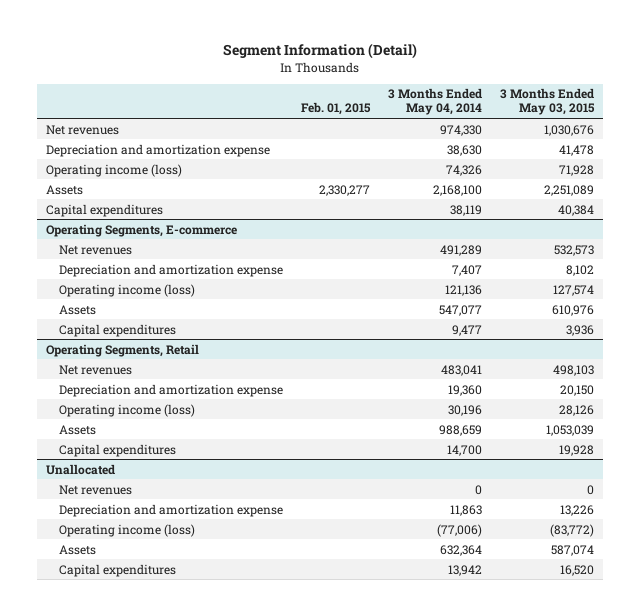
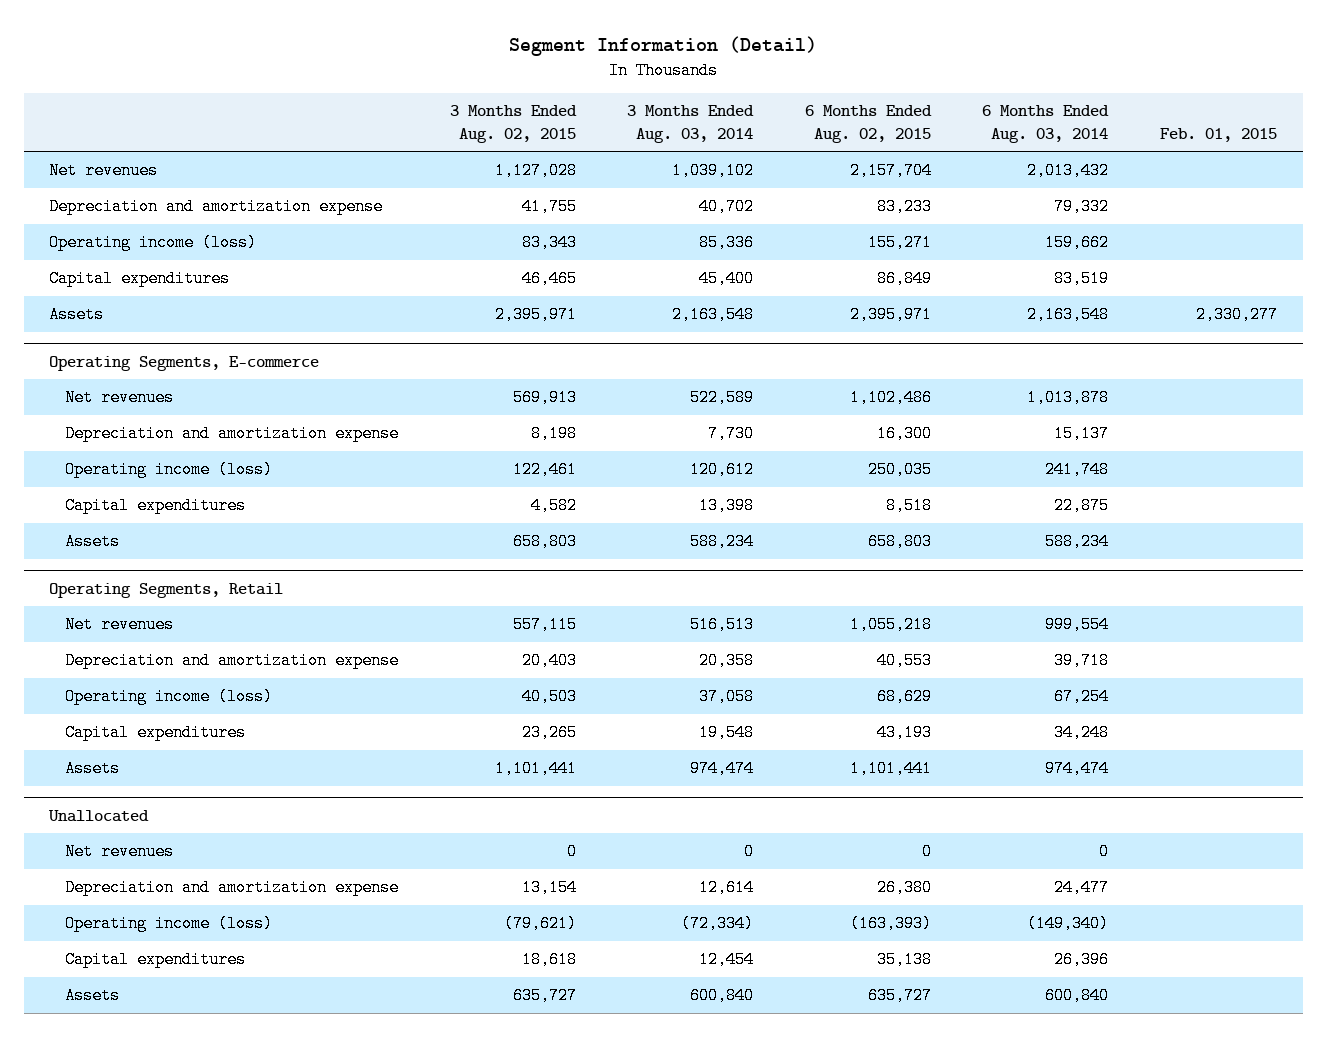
[387,88,482,116] 3 Months Ended May 04, 2014 -> none
[499,88,595,116] 3 Months Ended May 03, 2015 -> none
none -> [449,105,577,143] 3 Months Ended Aug. 02, 2015
none -> [627,105,755,143] 3 Months Ended Aug. 03, 2014
none -> [804,105,932,143] 6 Months Ended Aug. 02, 2015
none -> [982,105,1110,143] 6 Months Ended Aug. 03, 2014
[45,184,83,195] Assets -> [49,306,105,324] Assets
[59,304,97,315] Assets -> [64,533,120,551] Assets
[59,424,97,435] Assets -> [64,760,120,778] Assets
[59,544,97,555] Assets -> [64,987,120,1005] Assets

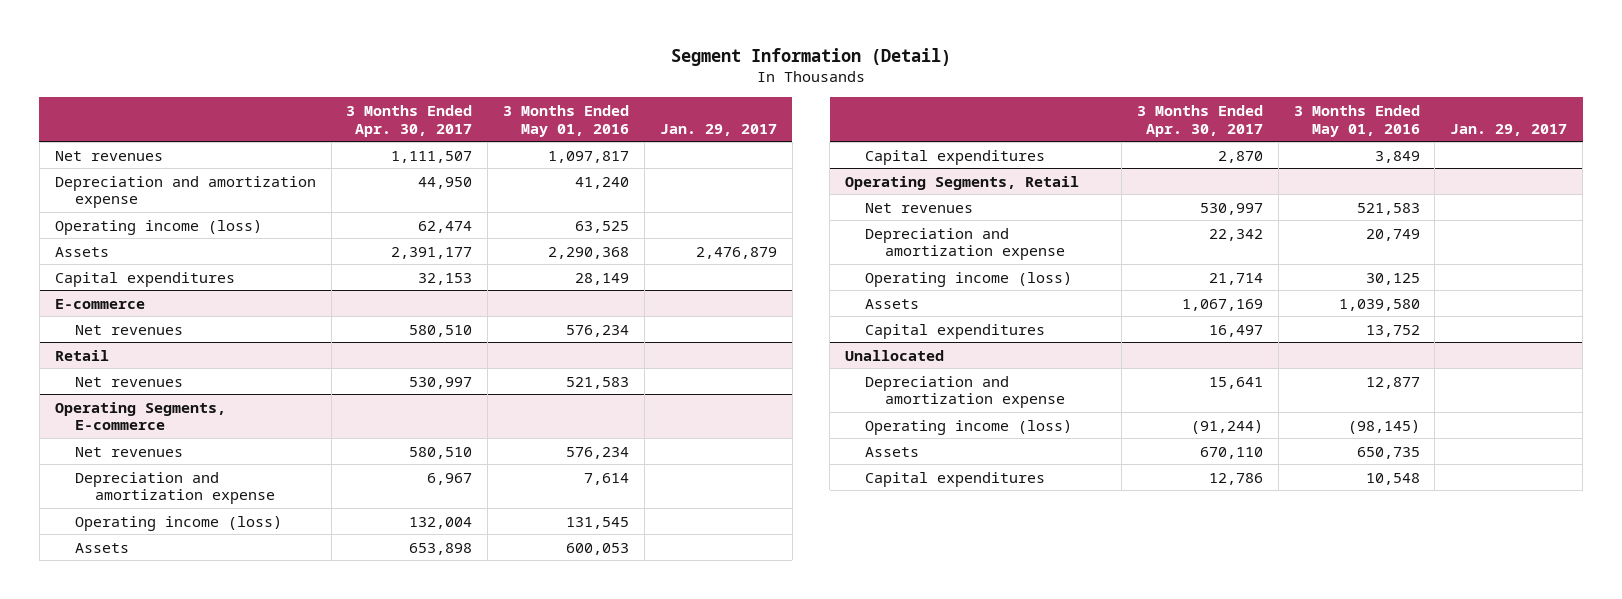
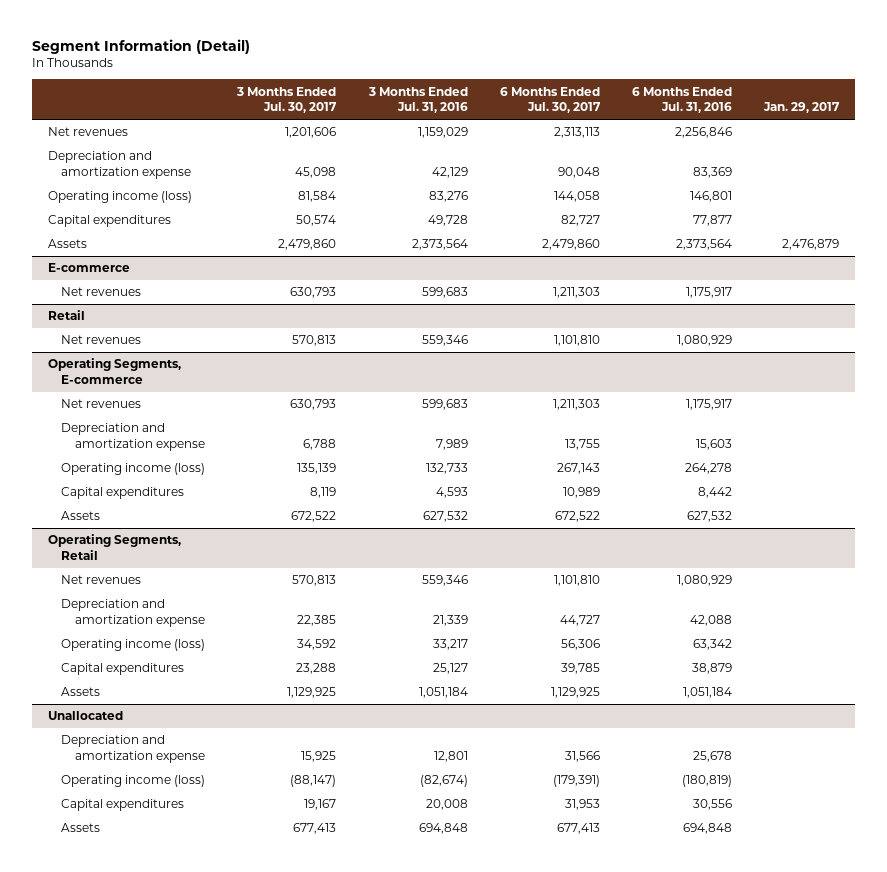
[346,104,473,137] 3 Months Ended Apr. 30, 2017 -> none
[503,104,630,137] 3 Months Ended May 01, 2016 -> none
none -> [236,86,338,114] 3 Months Ended Jul. 30, 2017
none -> [367,86,468,114] 3 Months Ended Jul. 31, 2016
none -> [499,86,601,114] 6 Months Ended Jul. 30, 2017
none -> [631,86,732,114] 6 Months Ended Jul. 31, 2016
[54,246,109,257] Assets -> [47,239,87,249] Assets
[74,542,129,553] Assets -> [61,511,101,521] Assets
[865,298,920,309] Assets -> [61,687,101,697] Assets
[865,446,920,457] Assets -> [61,823,101,833] Assets

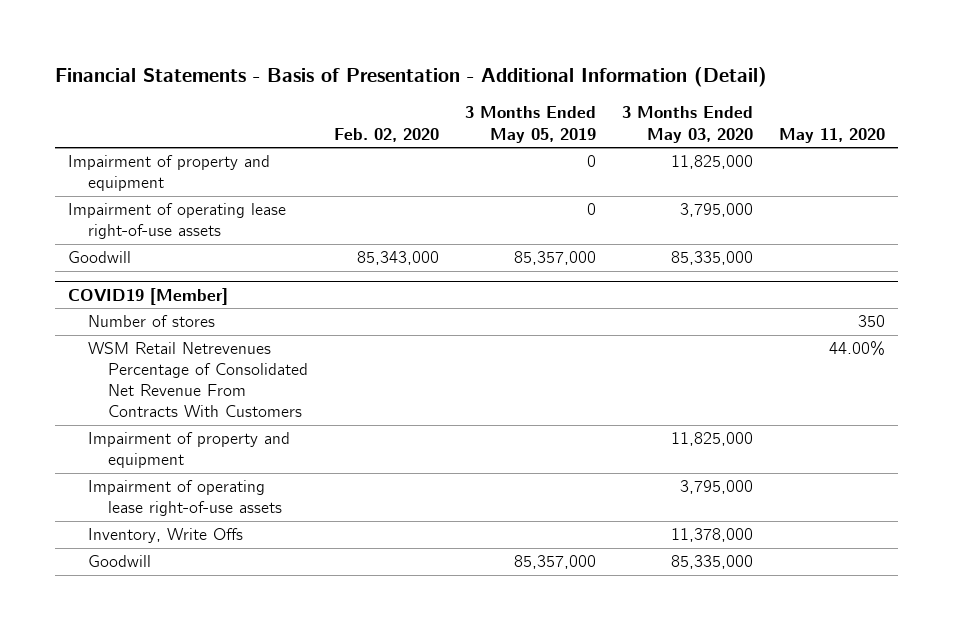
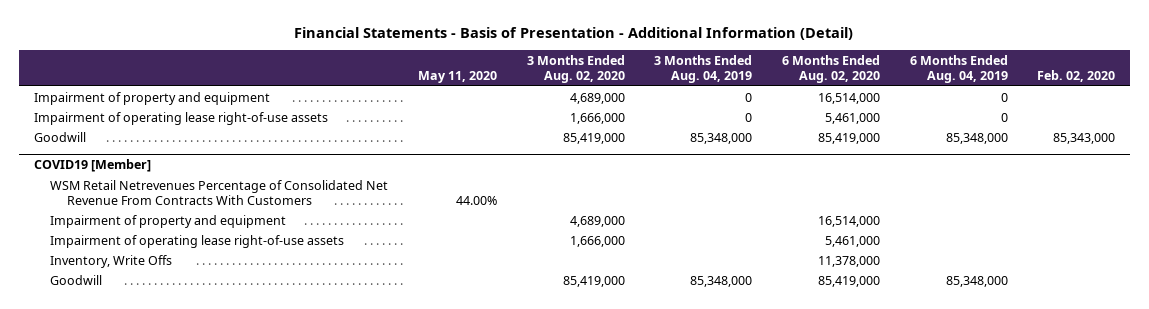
[464,106,596,143] 3 Months Ended May 05, 2019 -> none
[621,106,753,143] 3 Months Ended May 03, 2020 -> none
none -> [526,55,625,84] 3 Months Ended Aug. 02, 2020
none -> [654,55,753,84] 3 Months Ended Aug. 04, 2019
none -> [781,55,880,84] 6 Months Ended Aug. 02, 2020
none -> [909,55,1008,84] 6 Months Ended Aug. 04, 2019
[87,315,215,328] Number of stores -> none

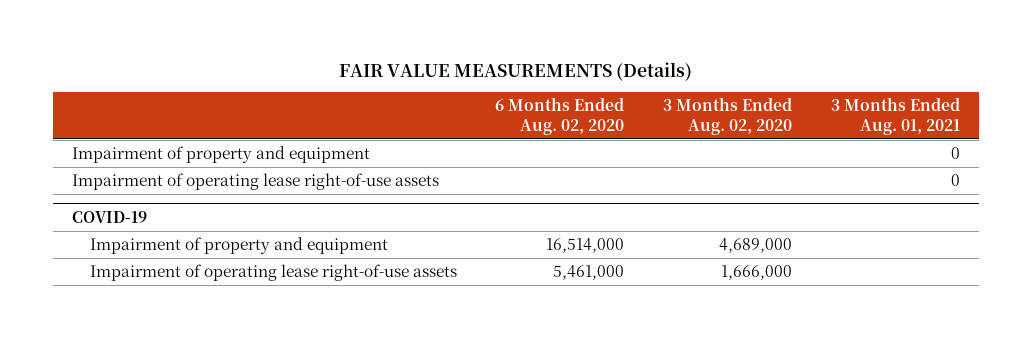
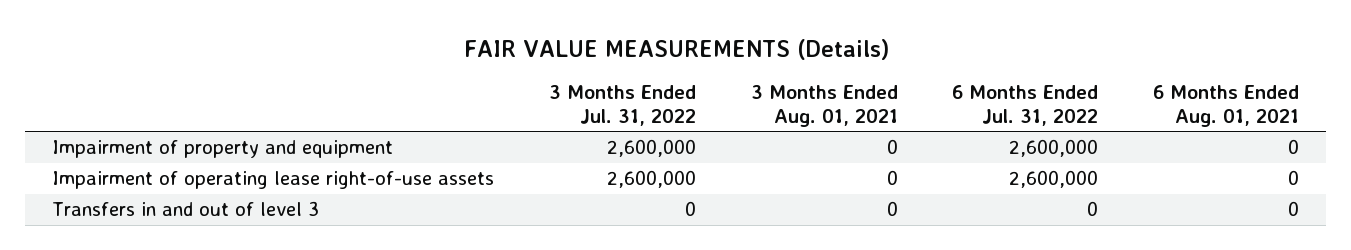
[495,97,625,135] 6 Months Ended Aug. 02, 2020 -> none
[662,97,792,135] 3 Months Ended Aug. 02, 2020 -> none
none -> [549,85,697,126] 3 Months Ended Jul. 31, 2022
none -> [952,85,1099,126] 6 Months Ended Jul. 31, 2022
none -> [1152,85,1299,127] 6 Months Ended Aug. 01, 2021
[72,210,148,223] COVID-19 -> none
[89,237,388,255] Impairment of property and equipment -> none
[89,264,457,282] Impairment of operating lease right-of-use assets -> none
none -> [52,201,320,217] Transfers in and out of level 3

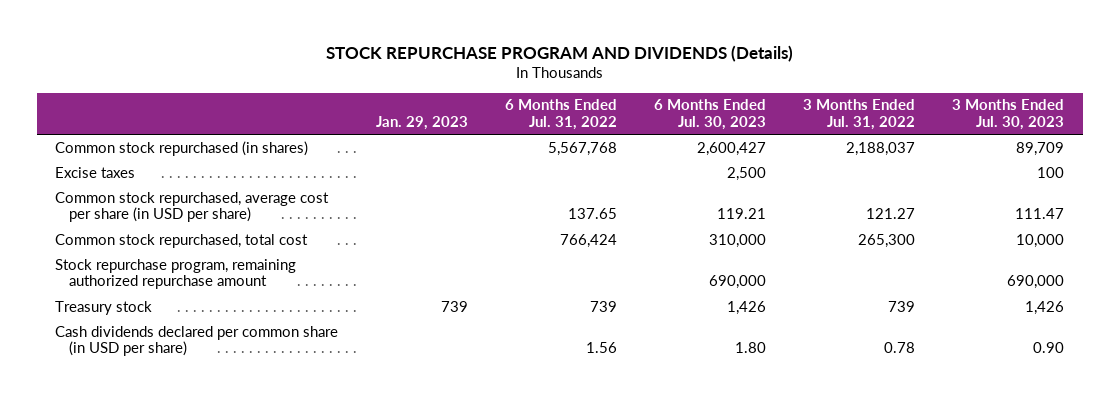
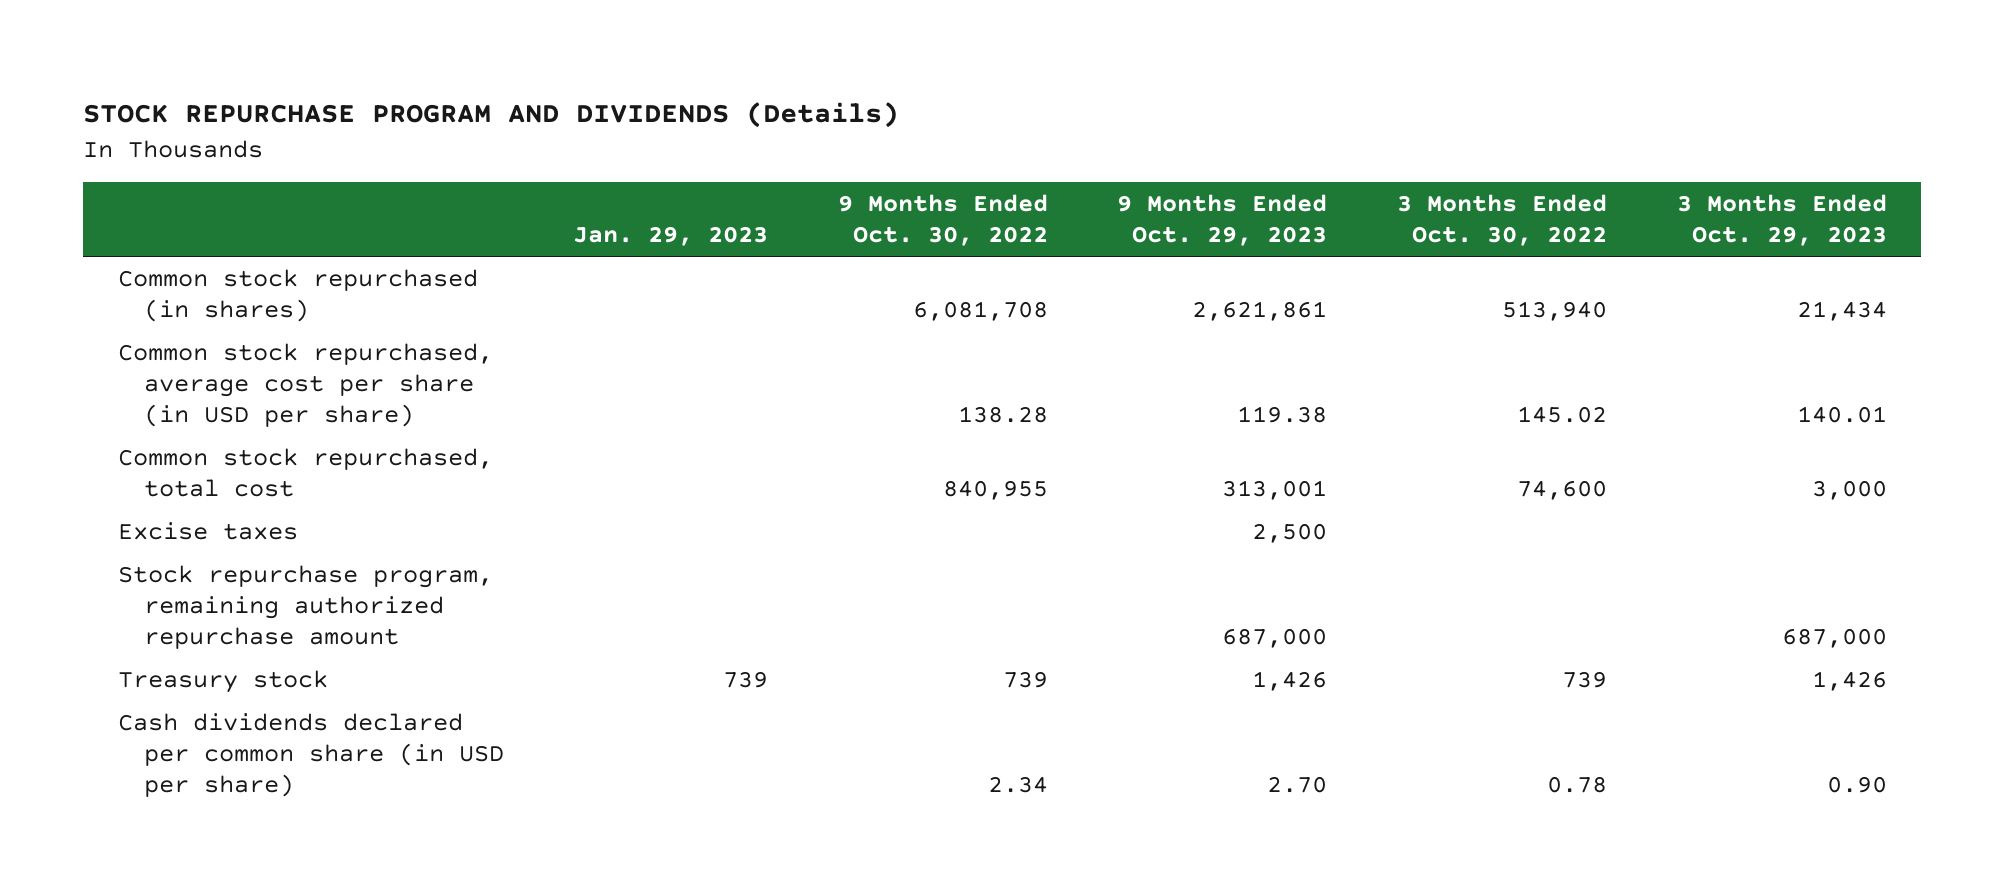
[504,99,617,131] 6 Months Ended Jul. 31, 2022 -> none
[653,99,766,131] 6 Months Ended Jul. 30, 2023 -> none
[802,99,915,131] 3 Months Ended Jul. 31, 2022 -> none
[952,99,1065,131] 3 Months Ended Jul. 30, 2023 -> none
none -> [837,193,1048,247] 9 Months Ended Oct. 30, 2022
none -> [1117,193,1328,247] 9 Months Ended Oct. 29, 2023
none -> [1396,193,1607,247] 3 Months Ended Oct. 30, 2022
none -> [1676,193,1887,247] 3 Months Ended Oct. 29, 2023
[55,166,136,178] Excise taxes -> [117,521,298,540] Excise taxes

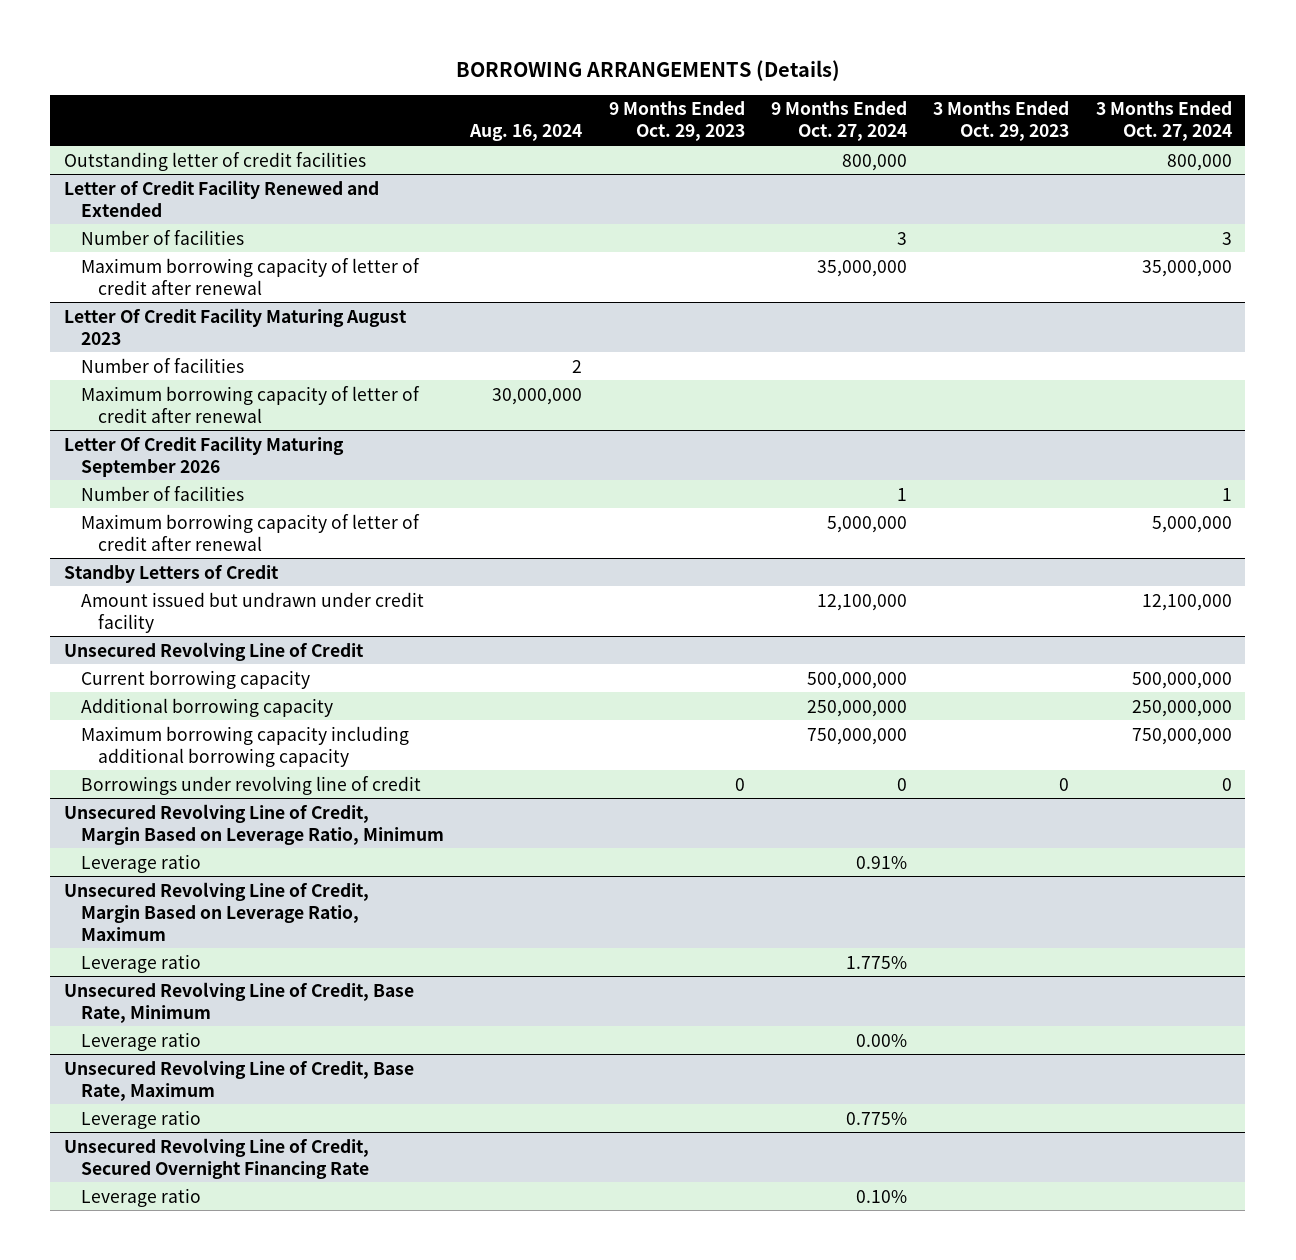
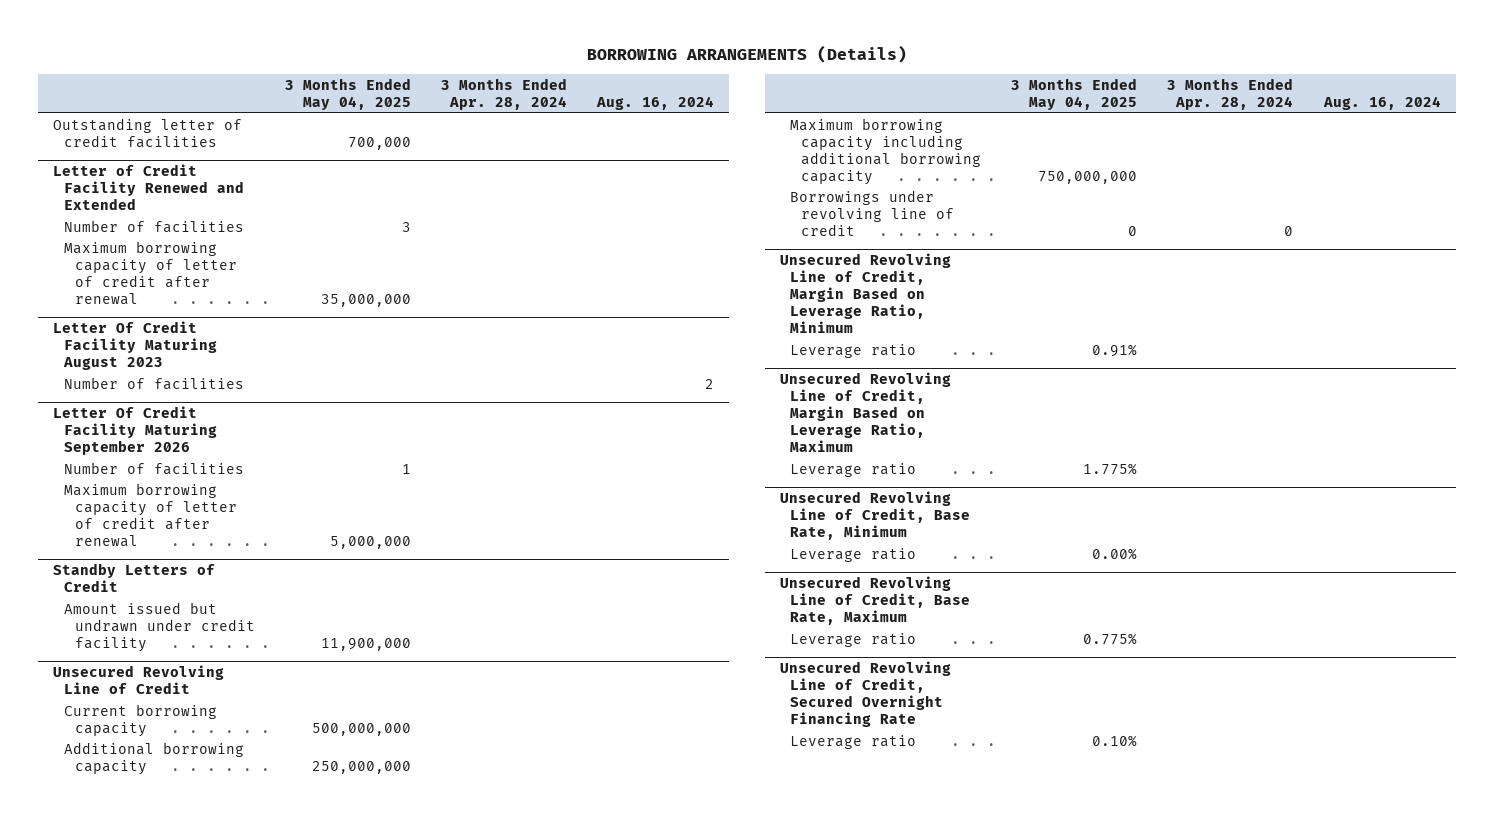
[608,101,745,142] 9 Months Ended Oct. 29, 2023 -> none
[771,101,908,142] 9 Months Ended Oct. 27, 2024 -> none
[933,101,1070,142] 3 Months Ended Oct. 29, 2023 -> none
[1095,101,1232,142] 3 Months Ended Oct. 27, 2024 -> none
none -> [284,77,411,110] 3 Months Ended May 04, 2025
none -> [441,77,568,110] 3 Months Ended Apr. 28, 2024
[80,385,420,423] Maximum borrowing capacity of letter of credit after renewal -> none

